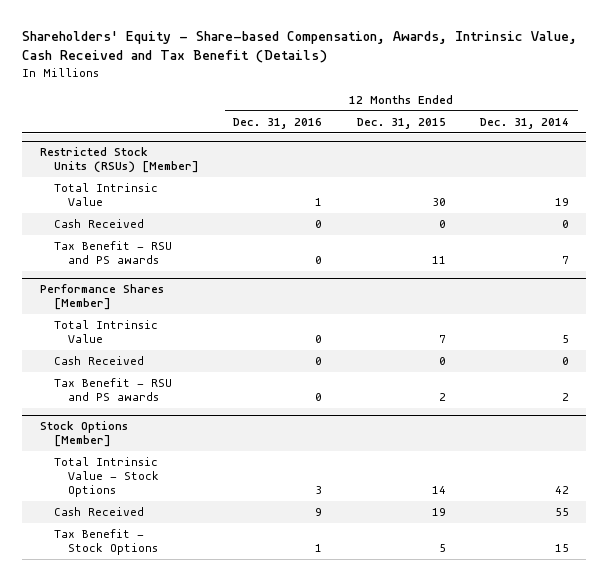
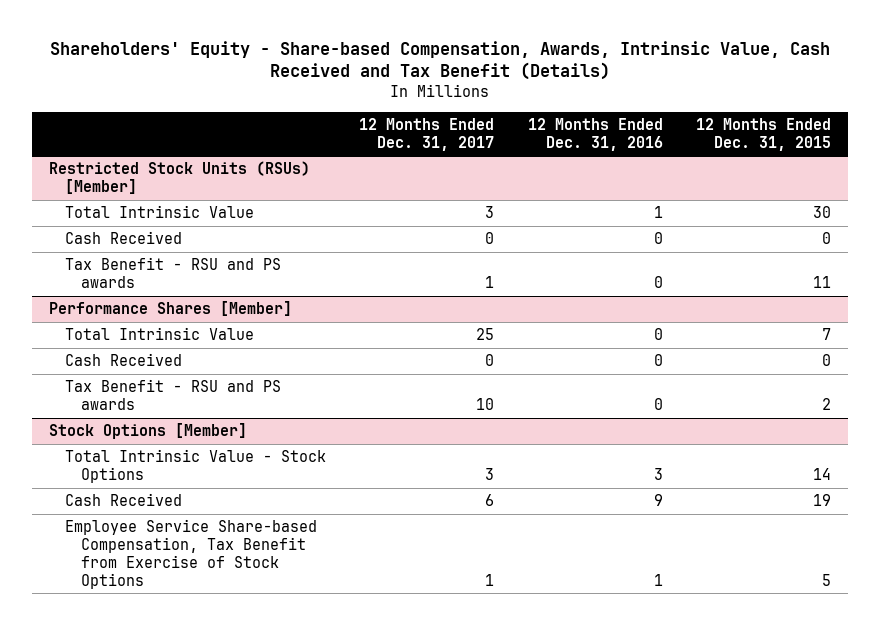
[479,117,569,129] Dec. 31, 2014 -> none
none -> [359,118,495,151] 12 Months Ended Dec. 31, 2017
[53,529,159,556] Tax Benefit - Stock Options -> none
none -> [64,519,317,589] Employee Service Share-based Compensation, Tax Benefit from Exercise of Stock Options

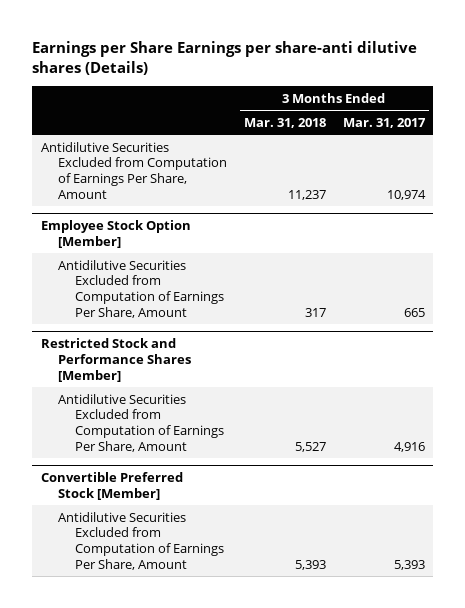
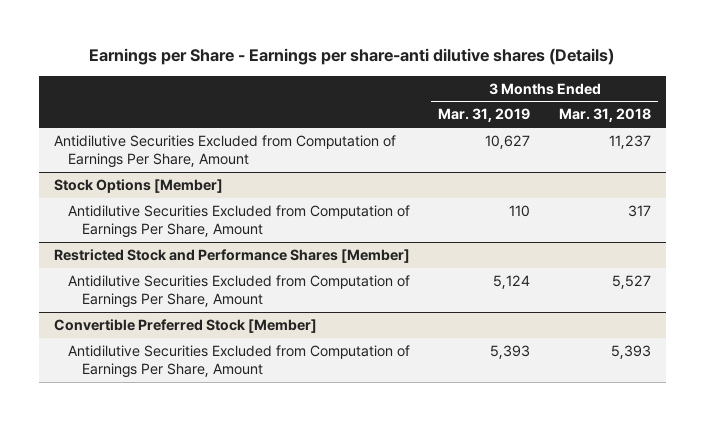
[32,40,418,76] Earnings per Share Earnings per share-anti dilutive shares (Details) -> [89,48,615,66] Earnings per Share - Earnings per share-anti dilutive shares (Details)
[342,117,426,128] Mar. 31, 2017 -> none
none -> [438,108,531,123] Mar. 31, 2019
[40,220,191,249] Employee Stock Option [Member] -> [53,179,223,194] Stock Options [Member]

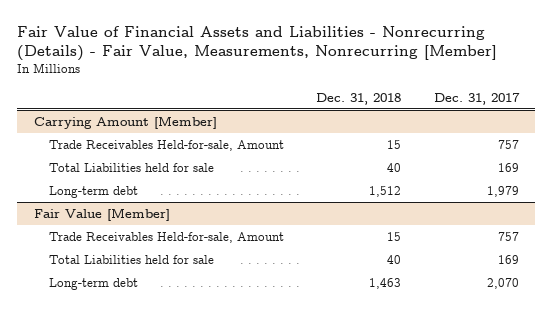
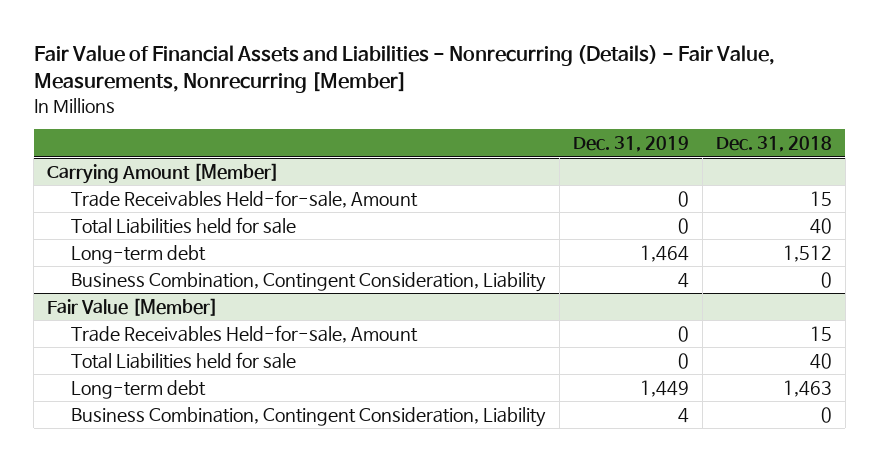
[433,92,520,105] Dec. 31, 2017 -> none
none -> [572,136,689,153] Dec. 31, 2019
none -> [70,272,546,293] Business Combination, Contingent Consideration, Liability
none -> [70,407,546,428] Business Combination, Contingent Consideration, Liability

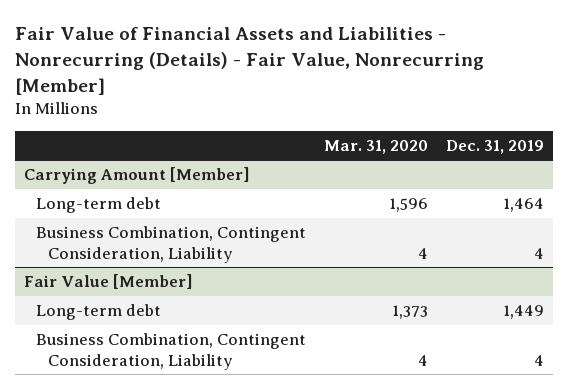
[33,44,775,94] Fair Value of Financial Assets and Liabilities - Nonrecurring (Details) - Fair Value, Measurements, Nonrecurring [Member] -> [14,27,484,95] Fair Value of Financial Assets and Liabilities - Nonrecurring (Details) - Fair Value, Nonrecurring [Member]
[715,136,832,153] Dec. 31, 2018 -> none
none -> [324,139,429,154] Mar. 31, 2020
[70,190,418,209] Trade Receivables Held-for-sale, Amount -> none
[70,217,296,235] Total Liabilities held for sale -> none
[70,325,418,344] Trade Receivables Held-for-sale, Amount -> none
[70,352,296,370] Total Liabilities held for sale -> none

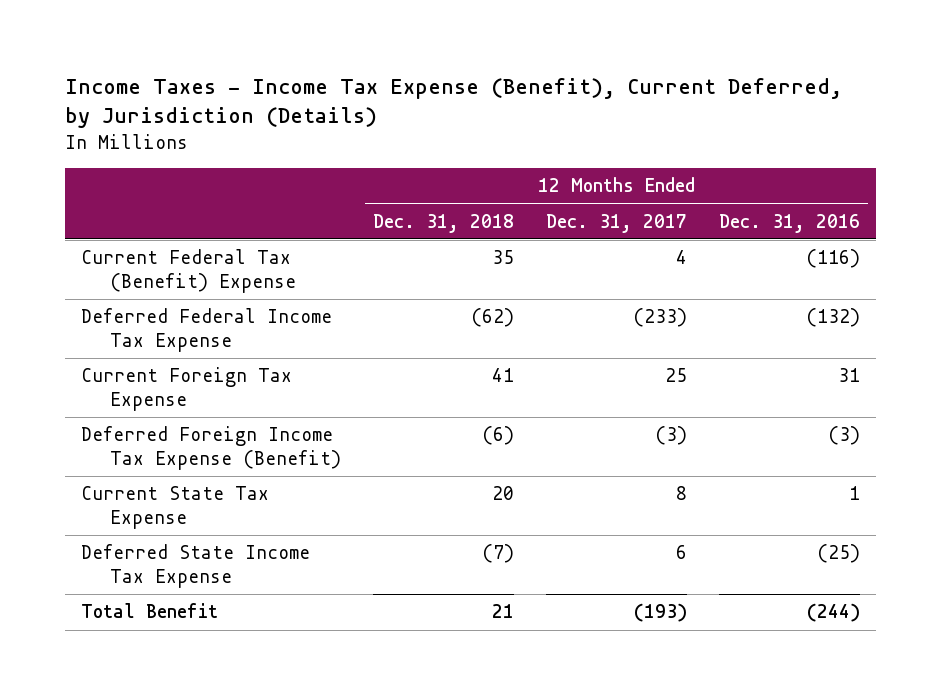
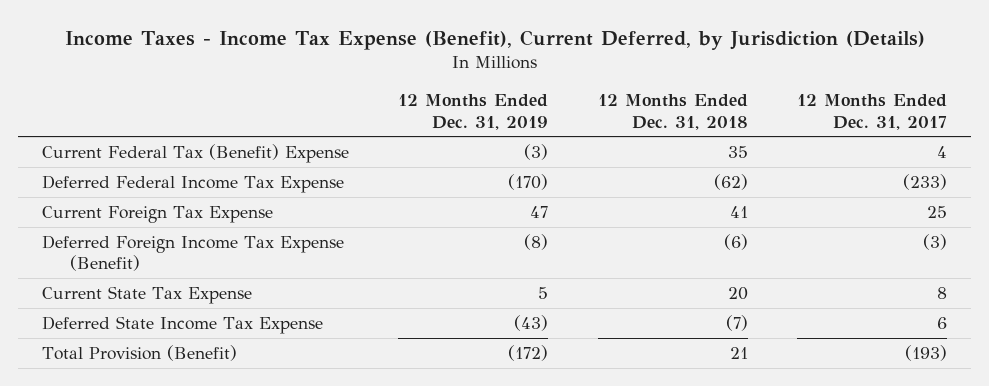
[719,213,861,233] Dec. 31, 2016 -> none
none -> [398,93,549,130] 12 Months Ended Dec. 31, 2019
[80,603,218,619] Total Benefit -> [42,344,238,361] Total Provision (Benefit)

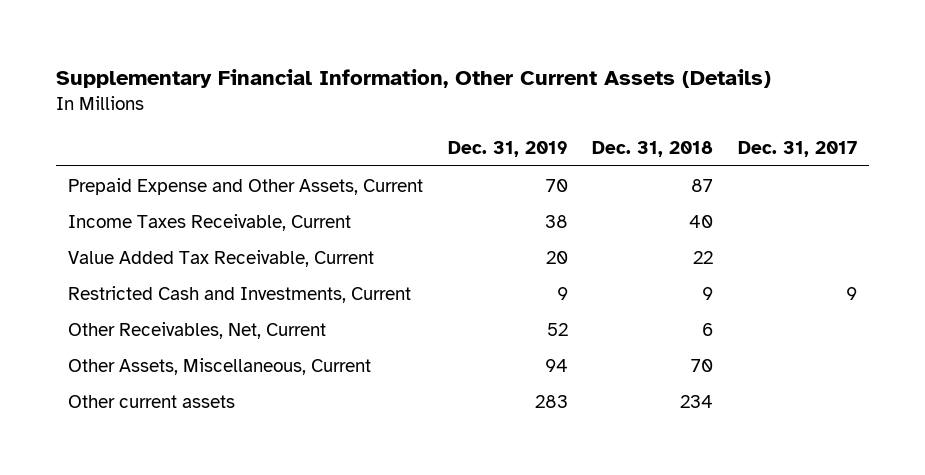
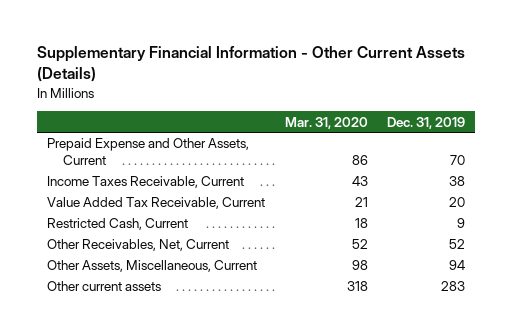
[56,69,772,89] Supplementary Financial Information, Other Current Assets (Details) -> [37,46,466,83] Supplementary Financial Information - Other Current Assets (Details)
[592,140,714,157] Dec. 31, 2018 -> none
[737,140,857,157] Dec. 31, 2017 -> none
none -> [284,116,368,129] Mar. 31, 2020
[68,285,412,303] Restricted Cash and Investments, Current -> [47,218,189,231] Restricted Cash, Current

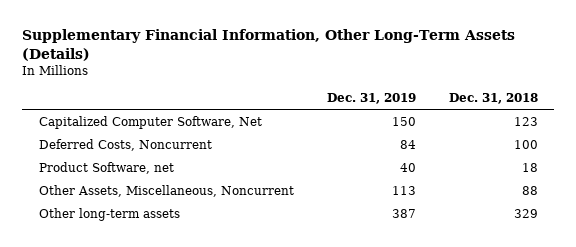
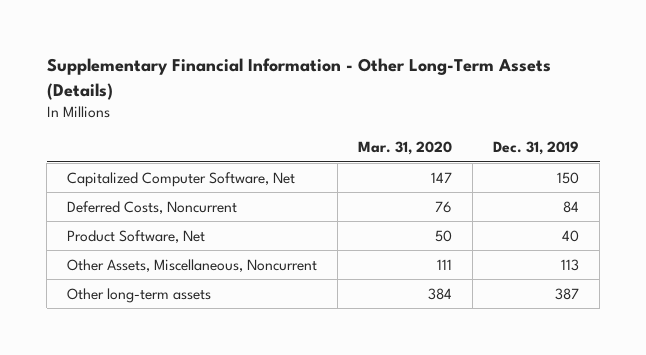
[22,29,516,61] Supplementary Financial Information, Other Long-Term Assets (Details) -> [46,58,551,100] Supplementary Financial Information - Other Long-Term Assets (Details)
[448,93,538,105] Dec. 31, 2018 -> none
none -> [358,141,453,156] Mar. 31, 2020
[38,161,174,174] Product Software, net -> [67,229,206,243] Product Software, Net

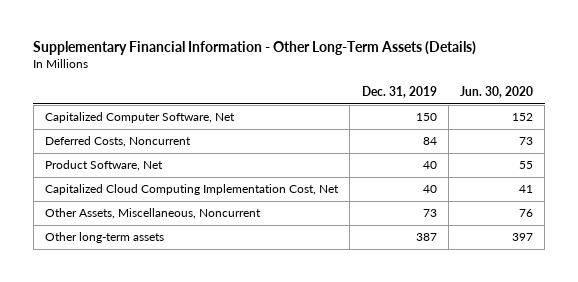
[358,141,453,156] Mar. 31, 2020 -> none
none -> [460,86,534,99] Jun. 30, 2020
none -> [45,184,340,196] Capitalized Cloud Computing Implementation Cost, Net
[561,258,580,271] 113 -> [422,209,437,218] 73

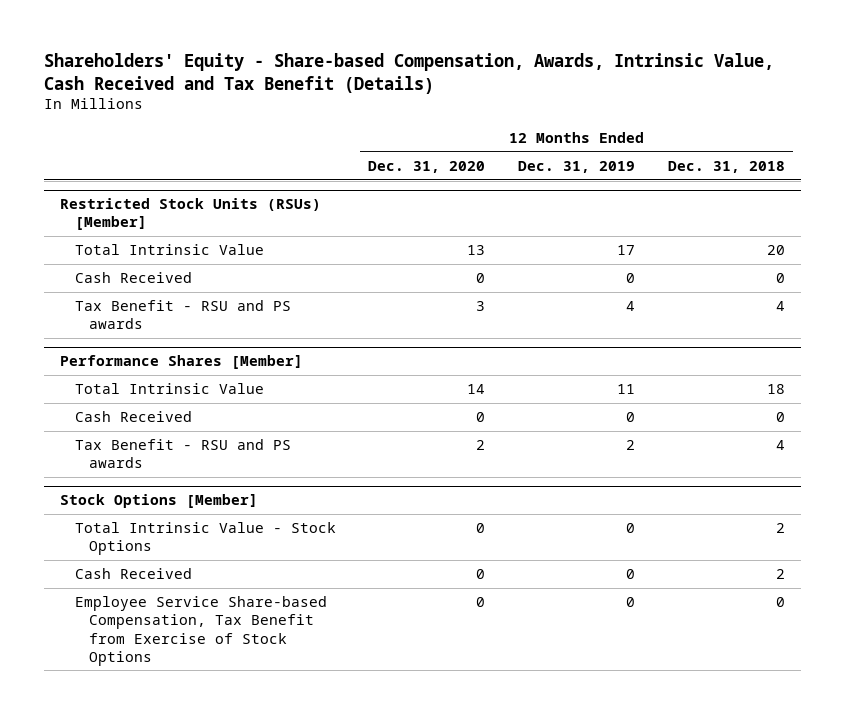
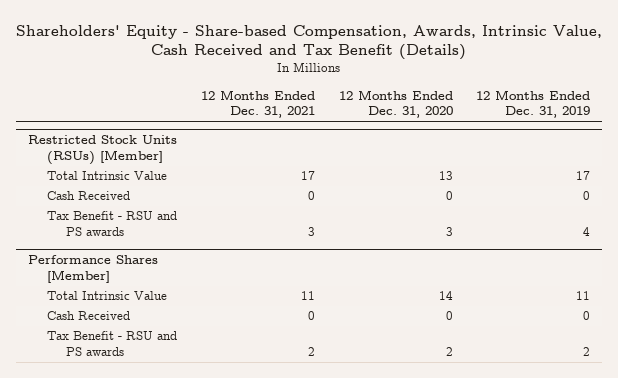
[667,161,785,174] Dec. 31, 2018 -> none
none -> [200,89,315,119] 12 Months Ended Dec. 31, 2021
[60,494,259,509] Stock Options [Member] -> none
[74,522,336,556] Total Intrinsic Value - Stock Options -> none
[74,568,192,580] Cash Received -> none
[74,596,327,666] Employee Service Share-based Compensation, Tax Benefit from Exercise of Stock Options -> none

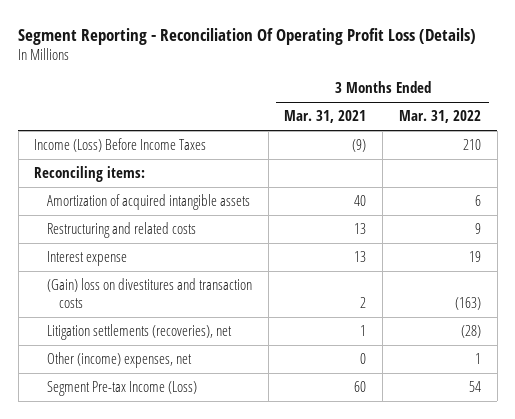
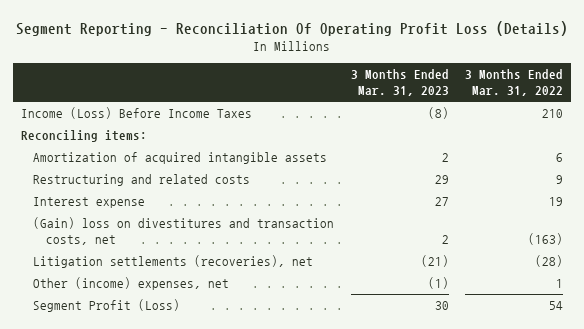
[284,110,367,124] Mar. 31, 2021 -> none
none -> [350,68,449,97] 3 Months Ended Mar. 31, 2023
[46,278,252,309] (Gain) loss on divestitures and transaction costs -> [33,217,335,246] (Gain) loss on divestitures and transaction costs, net
[46,381,197,397] Segment Pre-tax Income (Loss) -> [33,299,181,313] Segment Profit (Loss)

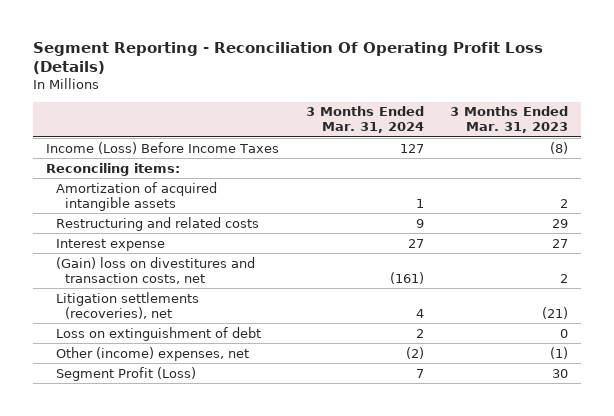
[465,68,564,97] 3 Months Ended Mar. 31, 2022 -> none
none -> [305,106,424,134] 3 Months Ended Mar. 31, 2024
none -> [55,326,261,341] Loss on extinguishment of debt

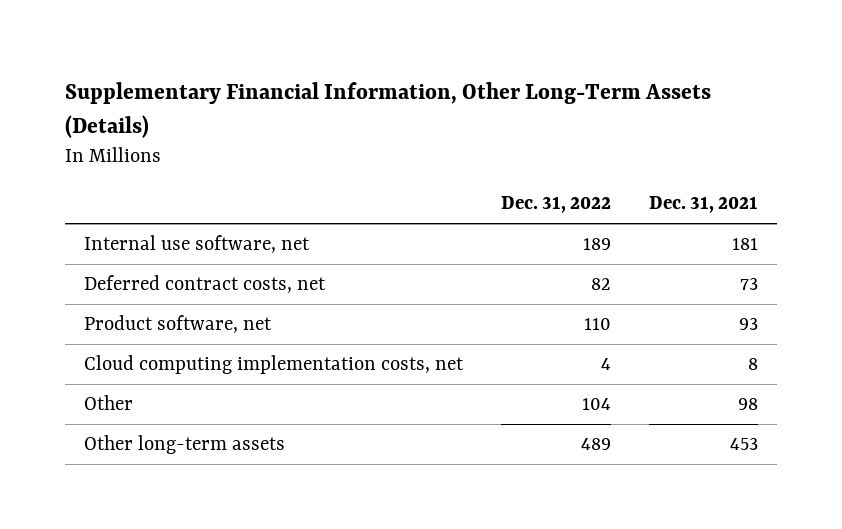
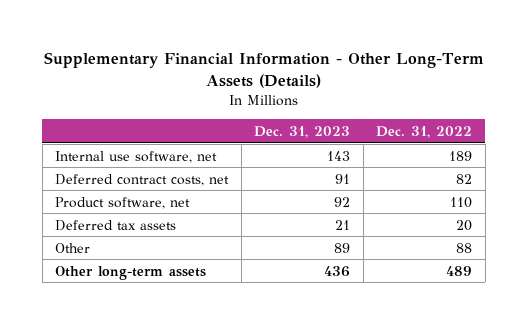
[65,81,712,138] Supplementary Financial Information, Other Long-Term Assets (Details) -> [43,52,484,89] Supplementary Financial Information - Other Long-Term Assets (Details)
[648,196,758,214] Dec. 31, 2021 -> none
none -> [254,125,351,138] Dec. 31, 2023
[84,355,465,375] Cloud computing implementation costs, net -> none
none -> [55,219,177,231] Deferred tax assets
[582,398,612,411] 104 -> [456,242,473,253] 88

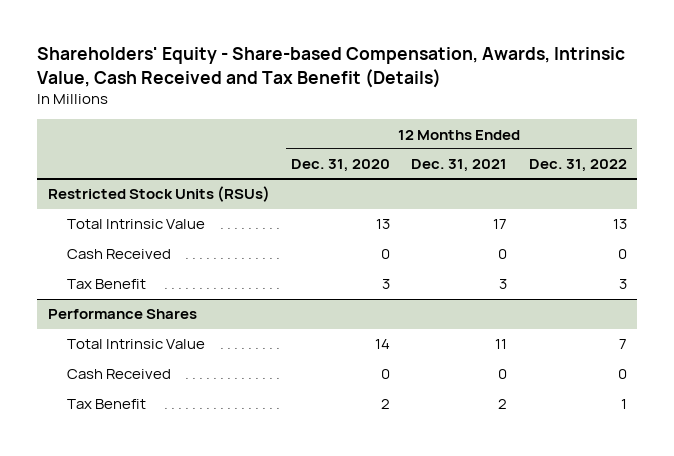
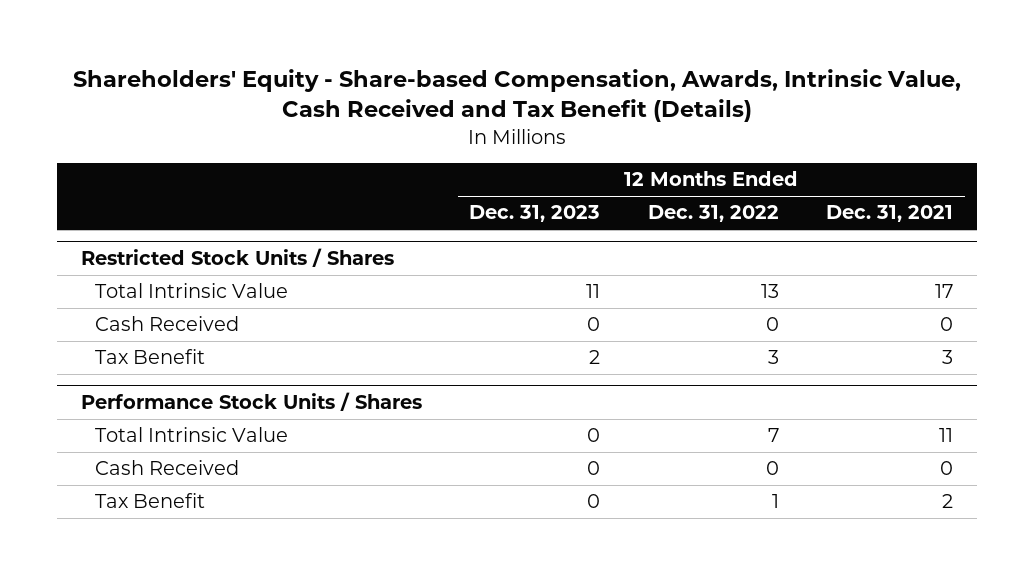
[291,159,391,173] Dec. 31, 2020 -> none
none -> [469,205,601,223] Dec. 31, 2023
[47,186,270,203] Restricted Stock Units (RSUs) -> [81,248,395,268] Restricted Stock Units / Shares
[47,309,197,320] Performance Shares -> [81,392,423,412] Performance Stock Units / Shares

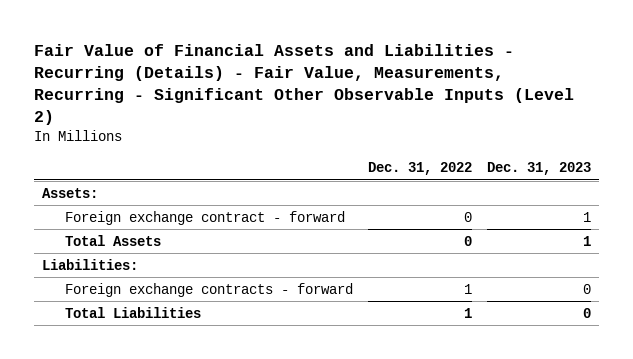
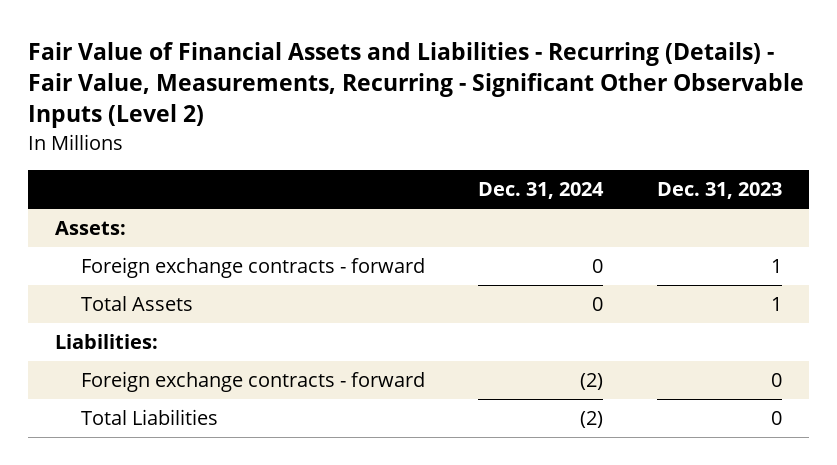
[367,162,472,176] Dec. 31, 2022 -> none
none -> [478,182,605,200] Dec. 31, 2024
[64,210,345,225] Foreign exchange contract - forward -> [80,257,425,279] Foreign exchange contracts - forward

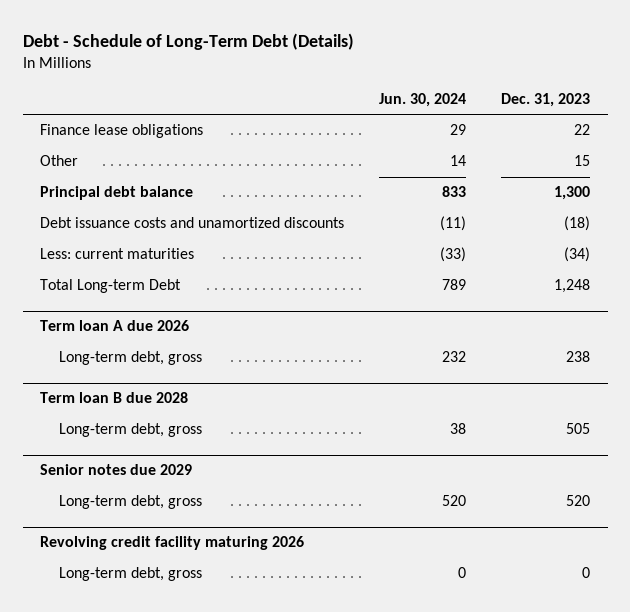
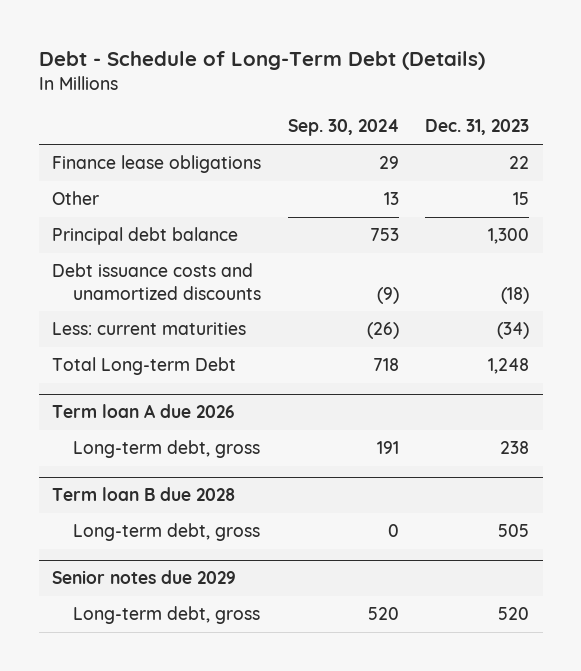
[379,93,467,108] Jun. 30, 2024 -> none
none -> [287,119,399,137] Sep. 30, 2024
[40,536,305,551] Revolving credit facility maturing 2026 -> none
[59,567,203,582] Long-term debt, gross -> none

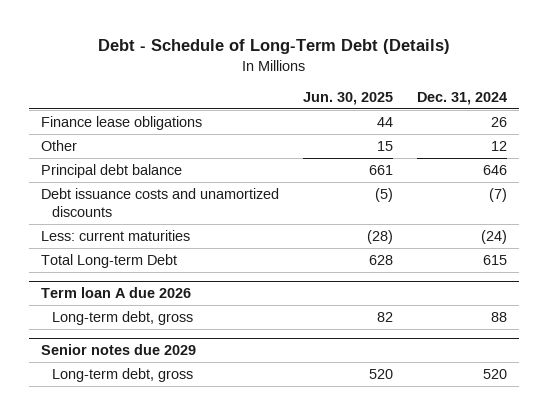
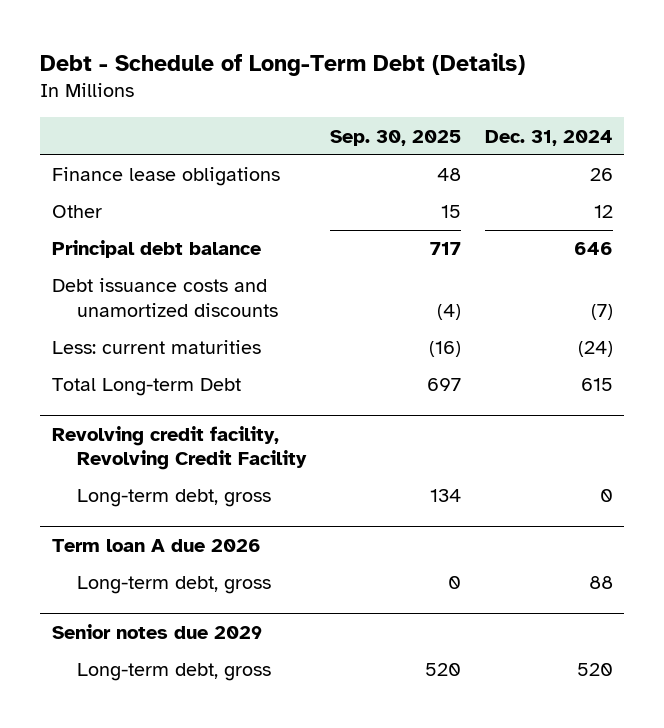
[303,92,394,106] Jun. 30, 2025 -> none
none -> [329,129,461,146] Sep. 30, 2025
none -> [51,425,307,471] Revolving credit facility, Revolving Credit Facility
none -> [76,489,271,508] Long-term debt, gross

